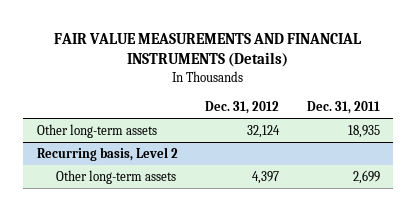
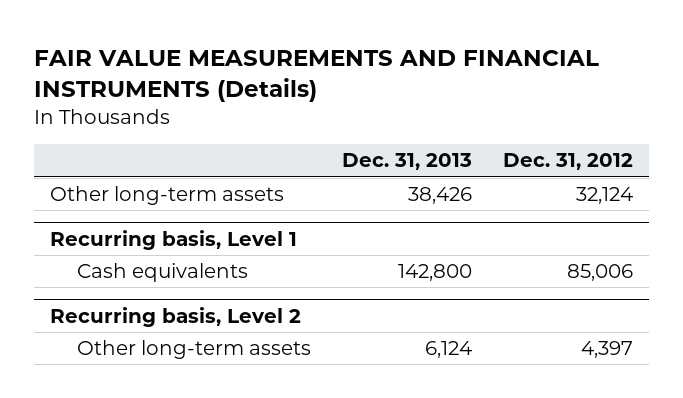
[306,100,380,114] Dec. 31, 2011 -> none
none -> [341,153,472,171] Dec. 31, 2013
none -> [50,230,298,251] Recurring basis, Level 1
none -> [76,263,248,283] Cash equivalents

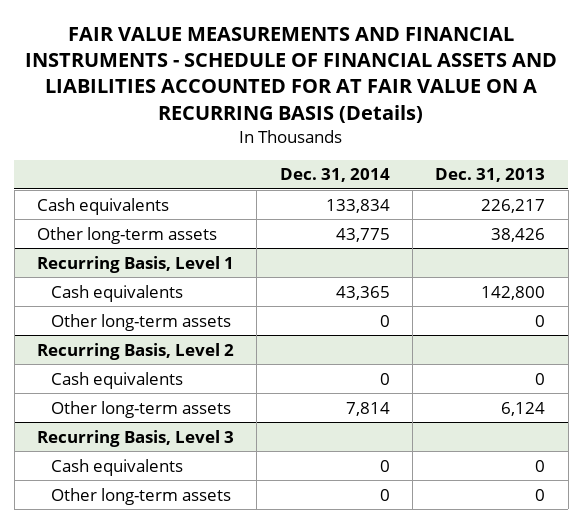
[34,49,600,102] FAIR VALUE MEASUREMENTS AND FINANCIAL INSTRUMENTS (Details) -> [25,26,558,123] FAIR VALUE MEASUREMENTS AND FINANCIAL INSTRUMENTS - SCHEDULE OF FINANCIAL ASSETS AND LIABILITIES ACCOUNTED FOR AT FAIR VALUE ON A RECURRING BASIS (Details)
[503,153,634,171] Dec. 31, 2012 -> none
none -> [279,168,390,183] Dec. 31, 2014
none -> [37,197,170,215] Cash equivalents
[50,230,298,251] Recurring basis, Level 1 -> [37,255,235,273] Recurring Basis, Level 1
none -> [50,313,231,331] Other long-term assets
[50,307,302,328] Recurring basis, Level 2 -> [37,342,235,360] Recurring Basis, Level 2
none -> [50,371,183,389] Cash equivalents
none -> [37,429,235,447] Recurring Basis, Level 3
none -> [50,458,183,476] Cash equivalents
none -> [50,487,231,505] Other long-term assets

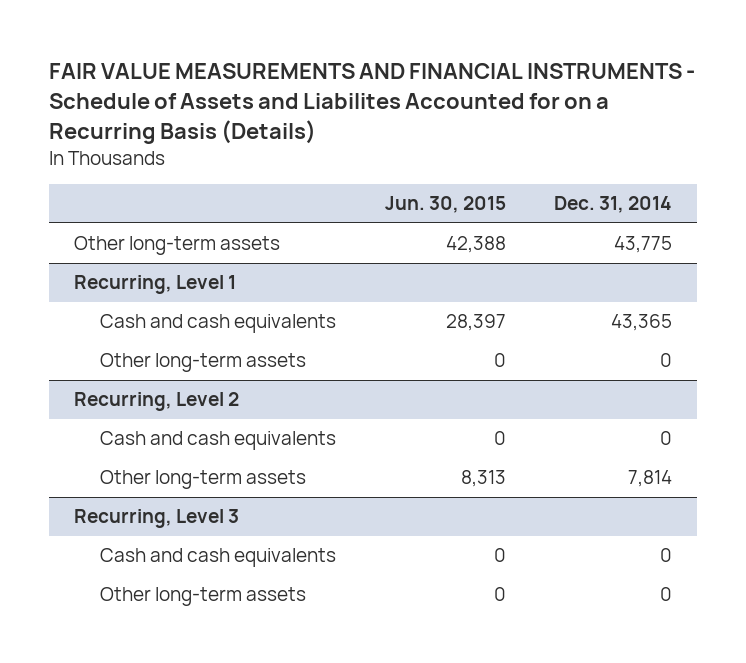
[25,26,558,123] FAIR VALUE MEASUREMENTS AND FINANCIAL INSTRUMENTS - SCHEDULE OF FINANCIAL ASSETS AND LIABILITIES ACCOUNTED FOR AT FAIR VALUE ON A RECURRING BASIS (Details) -> [49,63,696,144] FAIR VALUE MEASUREMENTS AND FINANCIAL INSTRUMENTS - Schedule of Assets and Liabilites Accounted for on a Recurring Basis (Details)
[435,168,546,183] Dec. 31, 2013 -> none
none -> [384,196,506,214] Jun. 30, 2015
[37,197,170,215] Cash equivalents -> none
[37,255,235,273] Recurring Basis, Level 1 -> [73,275,236,295] Recurring, Level 1
[50,284,183,302] Cash equivalents -> [99,314,336,334] Cash and cash equivalents
[37,342,235,360] Recurring Basis, Level 2 -> [73,392,239,412] Recurring, Level 2
[50,371,183,389] Cash equivalents -> [99,431,336,451] Cash and cash equivalents
[37,429,235,447] Recurring Basis, Level 3 -> [73,509,239,529] Recurring, Level 3
[50,458,183,476] Cash equivalents -> [99,548,336,568] Cash and cash equivalents

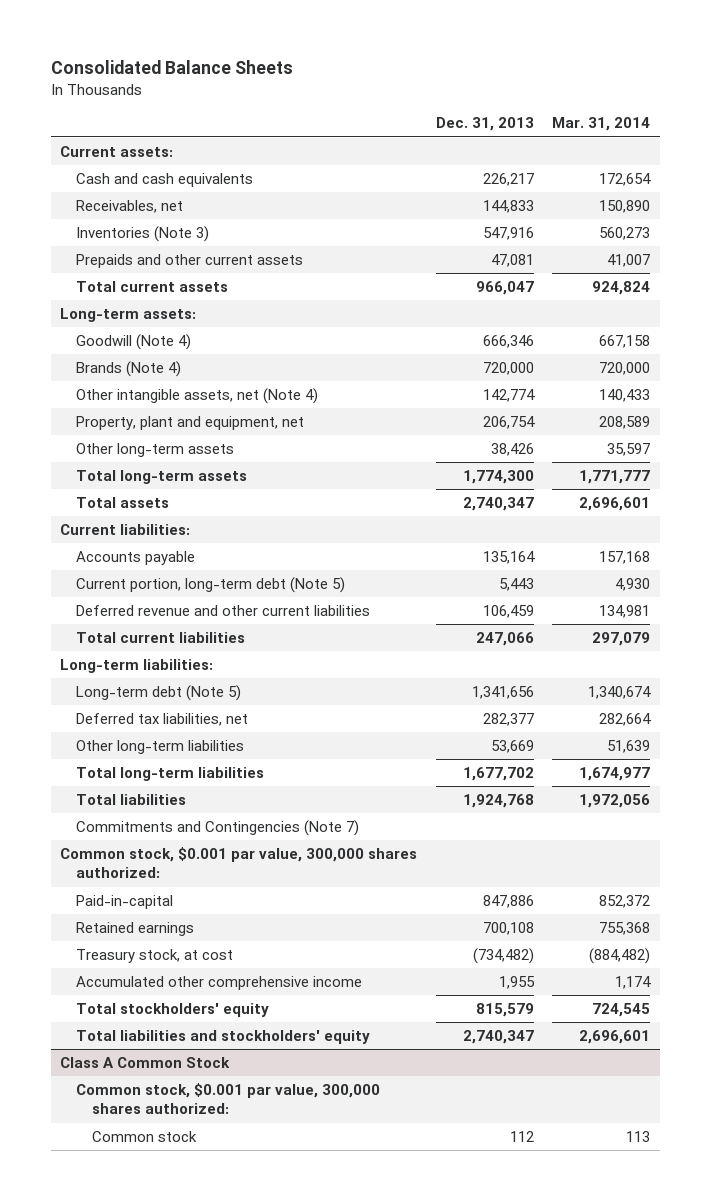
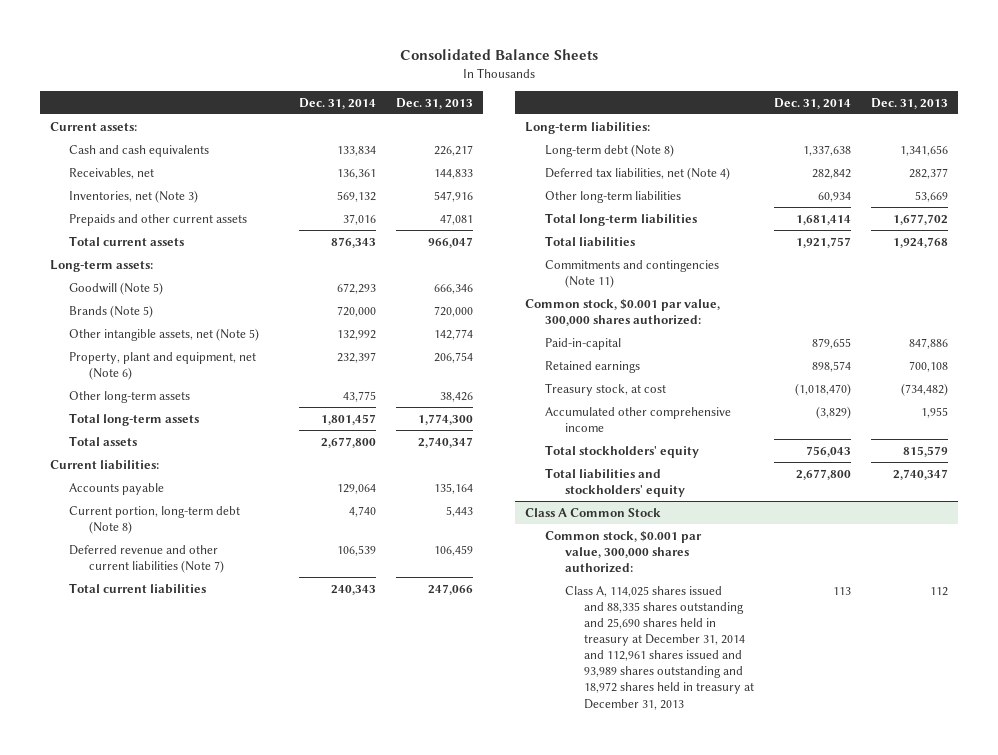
[552,117,651,132] Mar. 31, 2014 -> none
none -> [298,97,376,109] Dec. 31, 2014
[76,225,210,242] Inventories (Note 3) -> [69,189,199,203] Inventories, net (Note 3)
[76,333,192,350] Goodwill (Note 4) -> [69,281,164,295] Goodwill (Note 5)
[76,360,182,377] Brands (Note 4) -> [69,304,154,318] Brands (Note 5)
[76,387,319,404] Other intangible assets, net (Note 4) -> [69,327,260,341] Other intangible assets, net (Note 5)
[76,415,305,430] Property, plant and equipment, net -> [69,351,257,380] Property, plant and equipment, net (Note 6)
[76,576,346,593] Current portion, long-term debt (Note 5) -> [69,505,241,534] Current portion, long-term debt (Note 8)
[76,604,371,616] Deferred revenue and other current liabilities -> [69,544,225,573] Deferred revenue and other current liabilities (Note 7)
[76,684,242,701] Long-term debt (Note 5) -> [545,143,675,157] Long-term debt (Note 8)
[76,712,249,726] Deferred tax liabilities, net -> [545,166,731,180] Deferred tax liabilities, net (Note 4)
[76,819,360,836] Commitments and Contingencies (Note 7) -> [545,259,720,288] Commitments and contingencies (Note 11)
[92,1130,198,1142] Common stock -> [564,585,755,710] Class A, 114,025 shares issued and 88,335 shares outstanding and 25,690 shares held in treasury at December 31, 2014 and 112,961 shares issued and 93,989 shares outstanding and 18,972 shares held in treasury at December 31, 2013

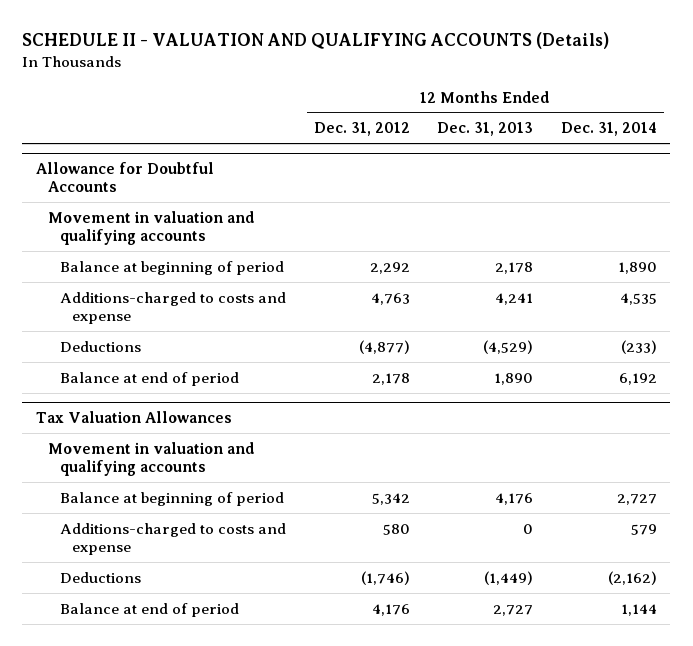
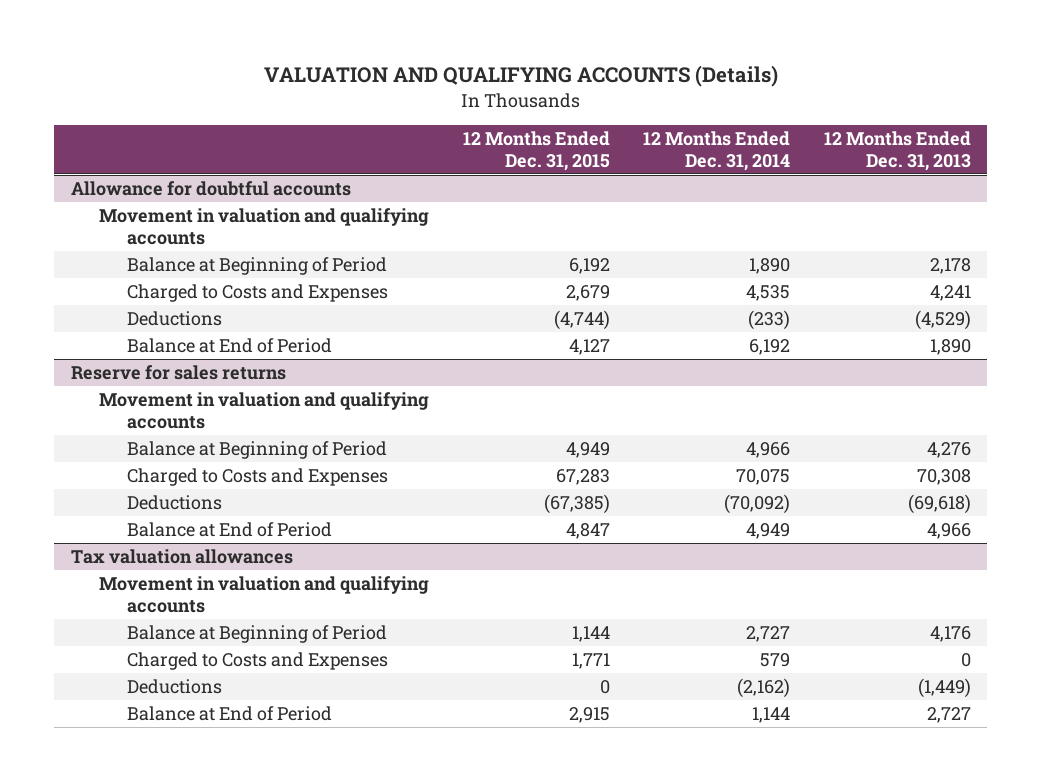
[22,32,610,50] SCHEDULE II - VALUATION AND QUALIFYING ACCOUNTS (Details) -> [263,65,778,88] VALUATION AND QUALIFYING ACCOUNTS (Details)
[313,122,410,137] Dec. 31, 2012 -> none
none -> [462,130,610,171] 12 Months Ended Dec. 31, 2015
[36,161,215,193] Allowance for Doubtful Accounts -> [71,180,352,196] Allowance for doubtful accounts
[60,260,285,275] Balance at beginning of period -> [127,256,388,275] Balance at Beginning of Period
[60,291,287,324] Additions-charged to costs and expense -> [127,283,389,302] Charged to Costs and Expenses
[36,410,233,423] Tax Valuation Allowances -> none
[60,371,240,386] Balance at end of period -> [127,337,333,353] Balance at End of Period
none -> [71,364,287,380] Reserve for sales returns
[60,491,285,506] Balance at beginning of period -> [127,440,388,459] Balance at Beginning of Period
[495,492,534,505] 4,176 -> [926,441,971,458] 4,276
[616,493,657,505] 2,727 -> [746,441,791,458] 4,966
[60,522,287,555] Additions-charged to costs and expense -> [127,467,389,486] Charged to Costs and Expenses
[523,523,534,534] 0 -> [916,468,971,485] 70,308
[630,523,657,535] 579 -> [736,468,791,485] 70,075
none -> [127,494,223,510] Deductions
none -> [127,521,333,537] Balance at End of Period
none -> [71,548,294,564] Tax valuation allowances
none -> [99,575,430,614] Movement in valuation and qualifying accounts
none -> [127,624,388,643] Balance at Beginning of Period
none -> [127,651,389,670] Charged to Costs and Expenses
[60,602,240,617] Balance at end of period -> [127,705,333,721] Balance at End of Period

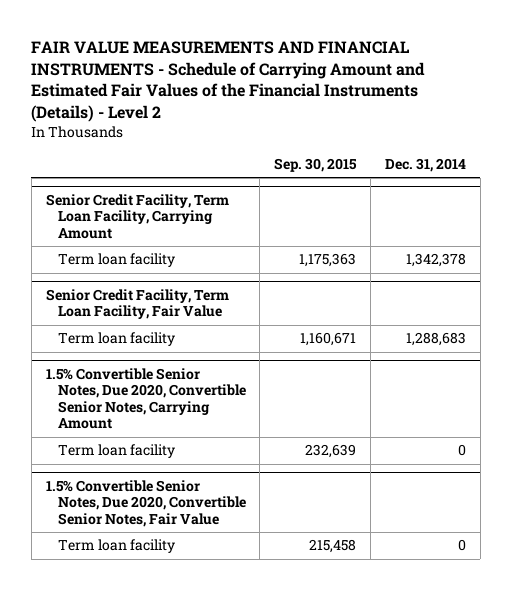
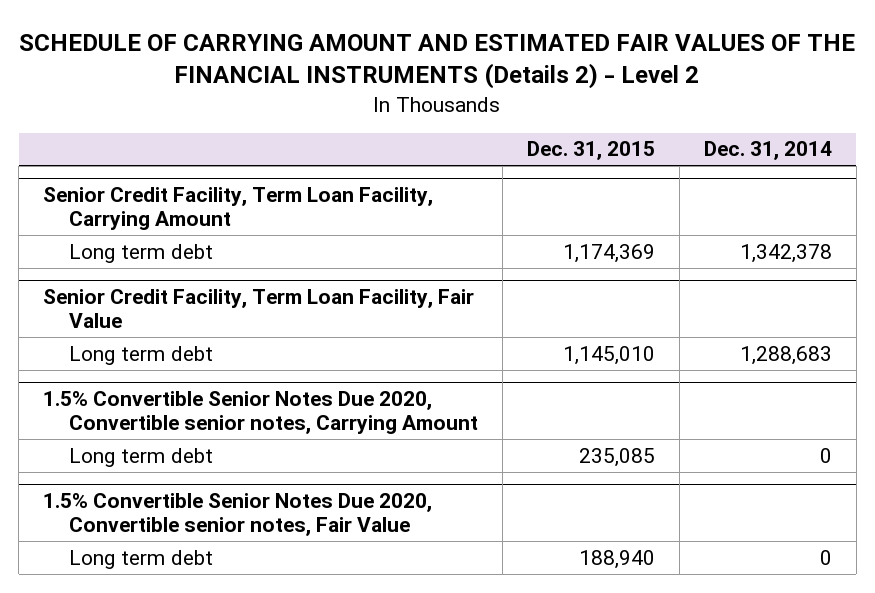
[31,40,426,122] FAIR VALUE MEASUREMENTS AND FINANCIAL INSTRUMENTS - Schedule of Carrying Amount and Estimated Fair Values of the Financial Instruments (Details) - Level 2 -> [19,34,856,90] SCHEDULE OF CARRYING AMOUNT AND ESTIMATED FAIR VALUES OF THE FINANCIAL INSTRUMENTS (Details 2) - Level 2
[274,157,358,172] Sep. 30, 2015 -> none
none -> [526,141,655,161] Dec. 31, 2015
[57,253,175,268] Term loan facility -> [68,243,213,263] Long term debt
[57,332,175,347] Term loan facility -> [68,345,213,365] Long term debt
[45,367,246,430] 1.5% Convertible Senior Notes, Due 2020, Convertible Senior Notes, Carrying Amount -> [43,390,478,434] 1.5% Convertible Senior Notes Due 2020, Convertible senior notes, Carrying Amount
[57,444,175,459] Term loan facility -> [68,447,213,467] Long term debt
[45,479,246,527] 1.5% Convertible Senior Notes, Due 2020, Convertible Senior Notes, Fair Value -> [43,492,433,536] 1.5% Convertible Senior Notes Due 2020, Convertible senior notes, Fair Value
[57,539,175,554] Term loan facility -> [68,549,213,569] Long term debt

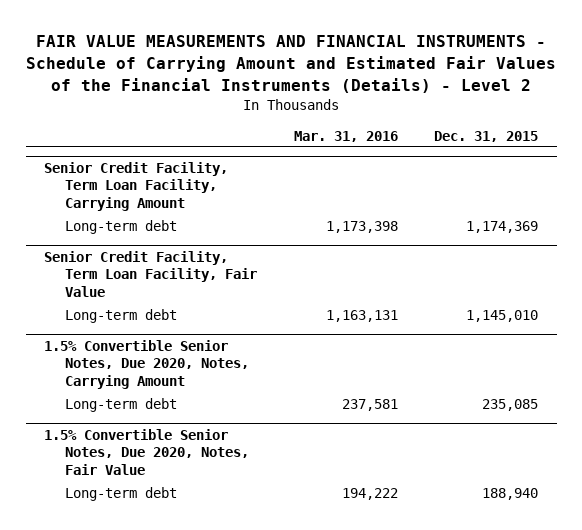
[19,34,856,90] SCHEDULE OF CARRYING AMOUNT AND ESTIMATED FAIR VALUES OF THE FINANCIAL INSTRUMENTS (Details 2) - Level 2 -> [26,35,557,93] FAIR VALUE MEASUREMENTS AND FINANCIAL INSTRUMENTS - Schedule of Carrying Amount and Estimated Fair Values of the Financial Instruments (Details) - Level 2
[703,141,832,161] Dec. 31, 2014 -> none
none -> [293,130,398,142] Mar. 31, 2016
[68,243,213,263] Long term debt -> [64,219,177,234] Long-term debt
[68,345,213,365] Long term debt -> [64,308,177,323] Long-term debt
[43,390,478,434] 1.5% Convertible Senior Notes Due 2020, Convertible senior notes, Carrying Amount -> [43,340,249,389] 1.5% Convertible Senior Notes, Due 2020, Notes, Carrying Amount
[68,447,213,467] Long term debt -> [64,397,177,412] Long-term debt
[43,492,433,536] 1.5% Convertible Senior Notes Due 2020, Convertible senior notes, Fair Value -> [43,429,249,475] 1.5% Convertible Senior Notes, Due 2020, Notes, Fair Value
[68,549,213,569] Long term debt -> [64,486,177,501] Long-term debt

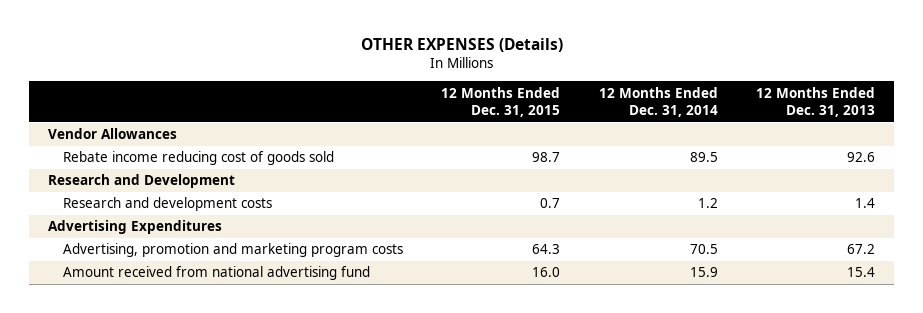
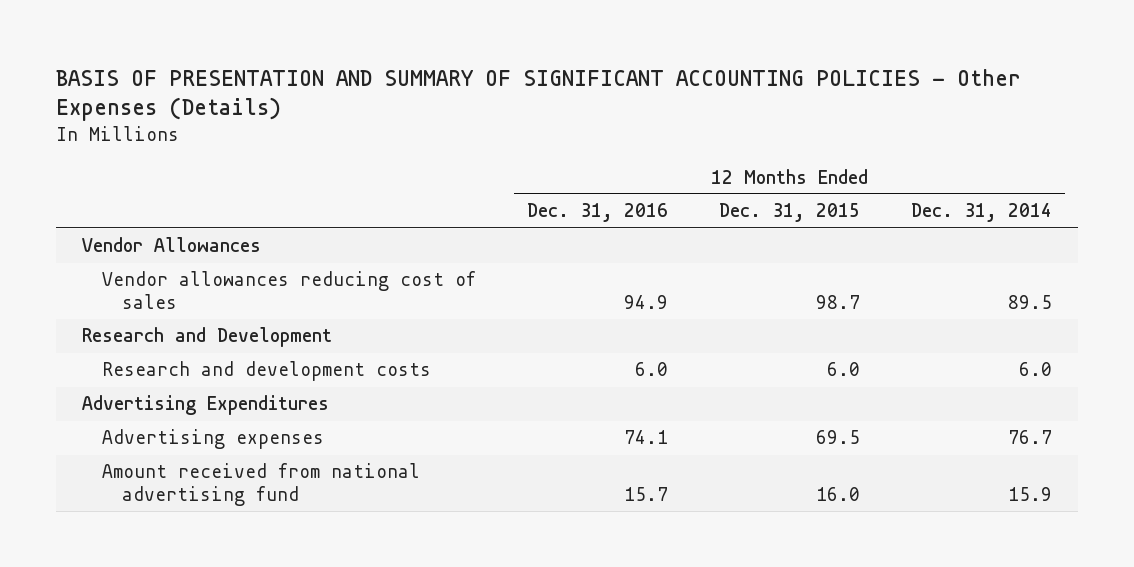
[360,37,563,52] OTHER EXPENSES (Details) -> [55,68,1021,122] BASIS OF PRESENTATION AND SUMMARY OF SIGNIFICANT ACCOUNTING POLICIES - Other Expenses (Details)
[756,86,876,118] 12 Months Ended Dec. 31, 2013 -> none
none -> [526,203,668,223] Dec. 31, 2016
[62,151,334,166] Rebate income reducing cost of goods sold -> [101,271,476,309] Vendor allowances reducing cost of sales
[540,198,561,209] 0.7 -> [827,362,861,377] 6.0
[697,198,718,209] 1.2 -> [1019,362,1053,377] 6.0
[62,243,403,258] Advertising, promotion and marketing program costs -> none
none -> [101,429,324,450] Advertising expenses

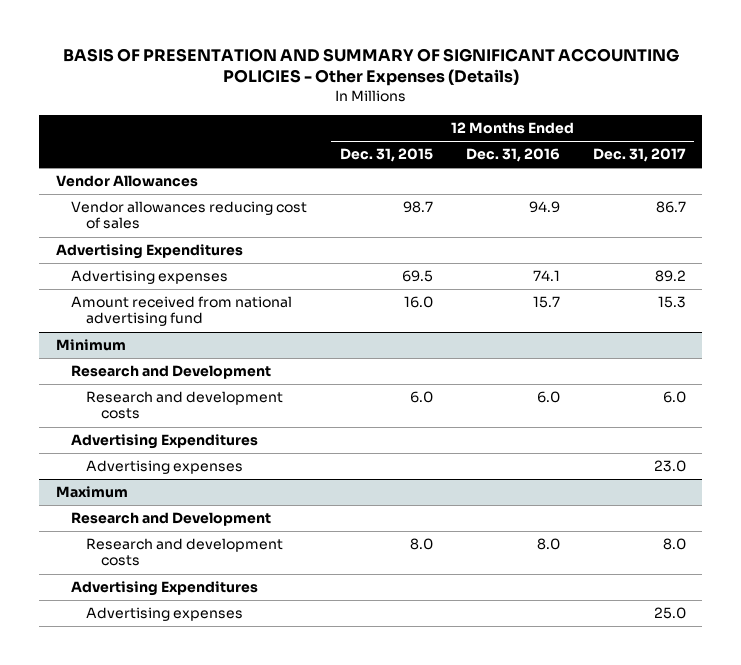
[911,203,1053,223] Dec. 31, 2014 -> none
none -> [592,148,686,163] Dec. 31, 2017
[81,327,332,348] Research and Development -> none
[101,361,431,382] Research and development costs -> none
none -> [55,339,126,352] Minimum
none -> [70,365,271,380] Research and Development
none -> [85,391,283,420] Research and development costs
none -> [70,434,258,450] Advertising Expenditures
none -> [85,460,243,475] Advertising expenses
none -> [55,486,128,499] Maximum
none -> [70,512,271,527] Research and Development
none -> [85,538,283,567] Research and development costs
none -> [70,581,258,597] Advertising Expenditures
none -> [85,607,243,622] Advertising expenses

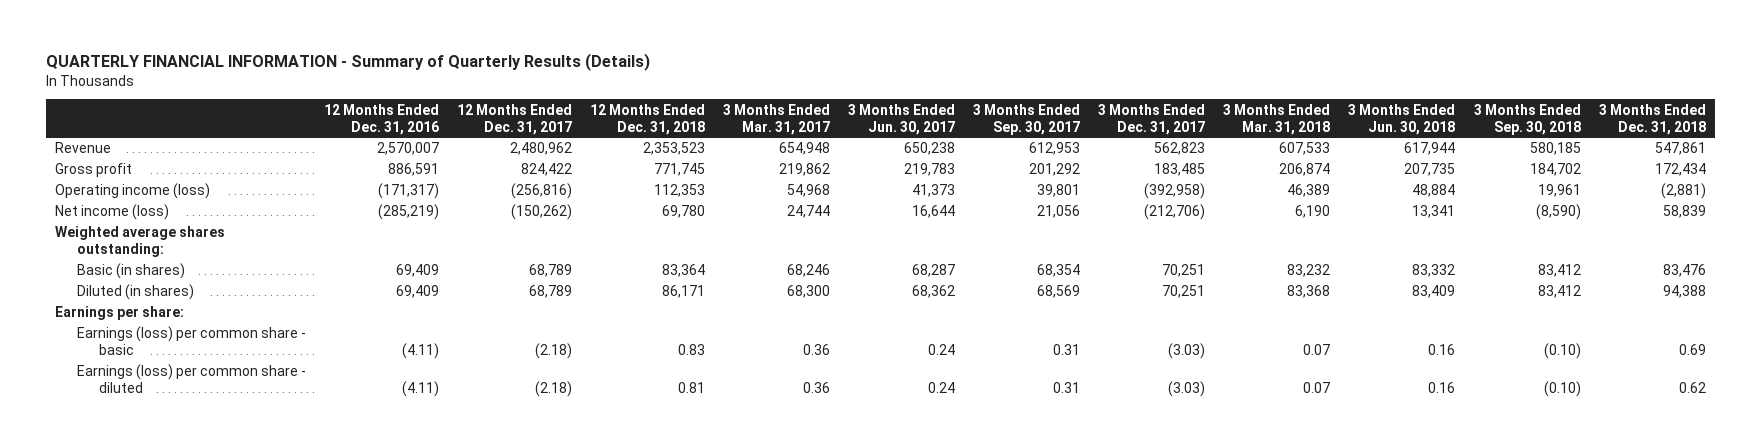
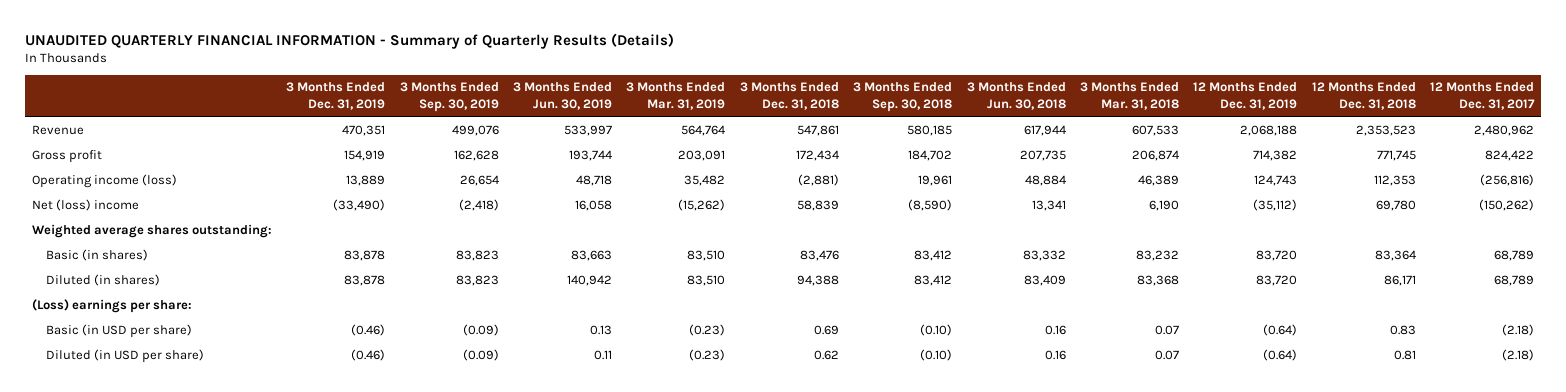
[45,53,650,72] QUARTERLY FINANCIAL INFORMATION - Summary of Quarterly Results (Details) -> [24,32,674,49] UNAUDITED QUARTERLY FINANCIAL INFORMATION - Summary of Quarterly Results (Details)
[323,103,439,135] 12 Months Ended Dec. 31, 2016 -> none
[722,103,830,135] 3 Months Ended Mar. 31, 2017 -> none
[848,103,956,135] 3 Months Ended Jun. 30, 2017 -> none
[973,103,1081,135] 3 Months Ended Sep. 30, 2017 -> none
[1098,103,1206,135] 3 Months Ended Dec. 31, 2017 -> none
none -> [286,82,386,110] 3 Months Ended Dec. 31, 2019
none -> [399,82,499,112] 3 Months Ended Sep. 30, 2019
none -> [512,82,612,110] 3 Months Ended Jun. 30, 2019
none -> [626,82,726,110] 3 Months Ended Mar. 31, 2019
none -> [1193,82,1298,110] 12 Months Ended Dec. 31, 2019
[54,204,169,221] Net income (loss) -> [31,198,139,211] Net (loss) income
[54,306,184,321] Earnings per share: -> [31,298,192,313] (Loss) earnings per share:
[76,326,306,356] Earnings (loss) per common share - basic -> [46,323,193,338] Basic (in USD per share)
[76,364,306,394] Earnings (loss) per common share - diluted -> [46,348,205,363] Diluted (in USD per share)

